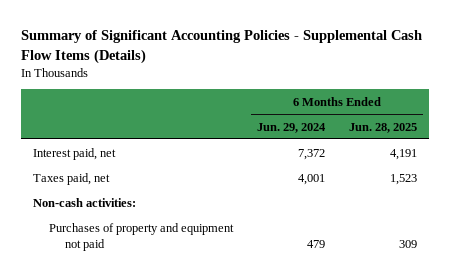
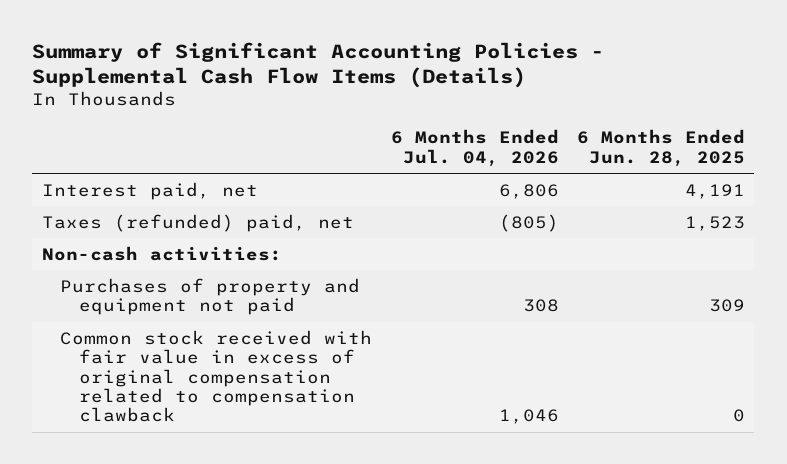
[256,122,326,133] Jun. 29, 2024 -> none
none -> [390,129,559,167] 6 Months Ended Jul. 04, 2026
[32,172,110,185] Taxes paid, net -> [41,213,354,232] Taxes (refunded) paid, net
none -> [60,329,373,423] Common stock received with fair value in excess of original compensation related to compensation clawback

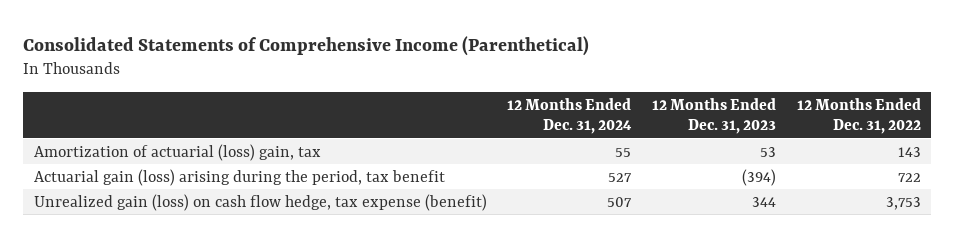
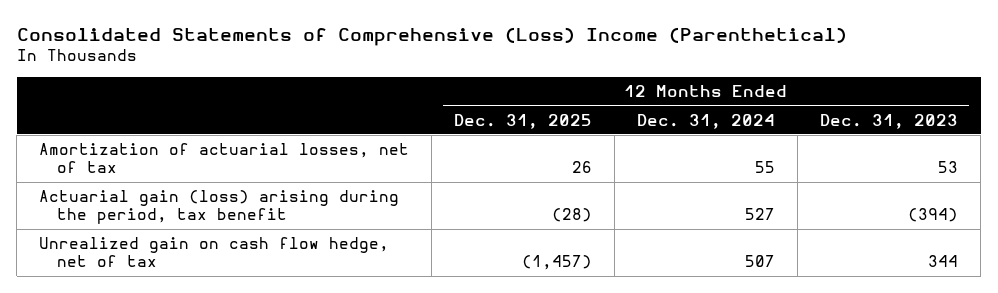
[23,35,590,56] Consolidated Statements of Comprehensive Income (Parenthetical) -> [16,26,847,46] Consolidated Statements of Comprehensive (Loss) Income (Parenthetical)
[796,97,921,135] 12 Months Ended Dec. 31, 2022 -> none
none -> [454,113,593,129] Dec. 31, 2025
[33,143,321,161] Amortization of actuarial (loss) gain, tax -> [39,143,410,174] Amortization of actuarial losses, net of tax
[33,193,487,211] Unrealized gain (loss) on cash flow hedge, tax expense (benefit) -> [39,237,390,268] Unrealized gain on cash flow hedge, net of tax

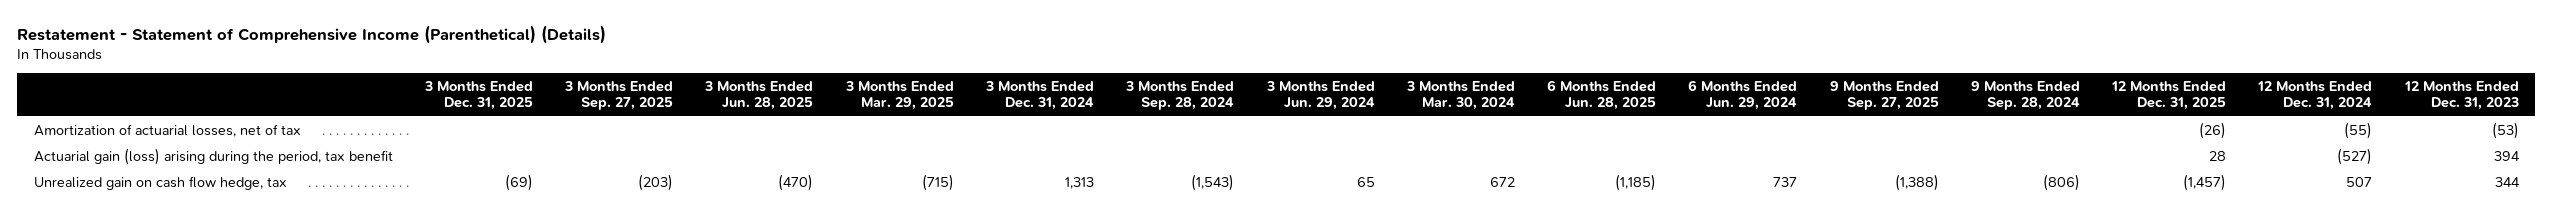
[16,26,847,46] Consolidated Statements of Comprehensive (Loss) Income (Parenthetical) -> [17,24,607,44] Restatement - Statement of Comprehensive Income (Parenthetical) (Details)
none -> [423,81,533,111] 3 Months Ended Dec. 31, 2025
none -> [564,81,674,111] 3 Months Ended Sep. 27, 2025
none -> [704,81,814,111] 3 Months Ended Jun. 28, 2025
none -> [844,81,954,111] 3 Months Ended Mar. 29, 2025
none -> [984,81,1094,111] 3 Months Ended Dec. 31, 2024
none -> [1125,81,1235,111] 3 Months Ended Sep. 28, 2024
none -> [1265,81,1375,111] 3 Months Ended Jun. 29, 2024
none -> [1405,81,1515,111] 3 Months Ended Mar. 30, 2024
none -> [1547,80,1657,111] 6 Months Ended Jun. 28, 2025
none -> [1688,80,1798,111] 6 Months Ended Jun. 29, 2024
none -> [1829,81,1939,111] 9 Months Ended Sep. 27, 2025
none -> [1970,81,2080,111] 9 Months Ended Sep. 28, 2024
[572,161,593,174] 26 -> [2199,121,2227,139] (26)
[755,161,776,174] 55 -> [2344,121,2373,139] (55)
[938,161,959,174] 53 -> [2491,121,2519,139] (53)
[552,208,593,223] (28) -> [2209,150,2227,161] 28
[745,208,776,221] 527 -> [2337,147,2373,165] (527)
[908,208,959,223] (394) -> [2493,150,2520,161] 394
[39,237,390,268] Unrealized gain on cash flow hedge, net of tax -> [33,175,287,190] Unrealized gain on cash flow hedge, tax

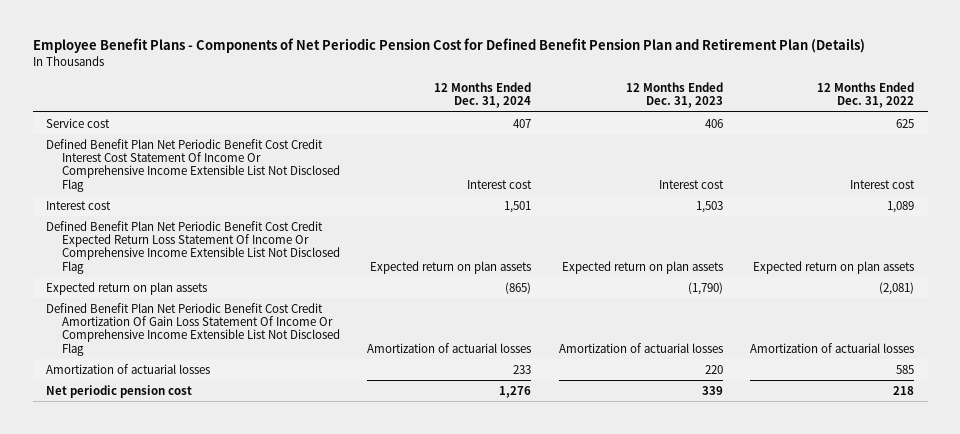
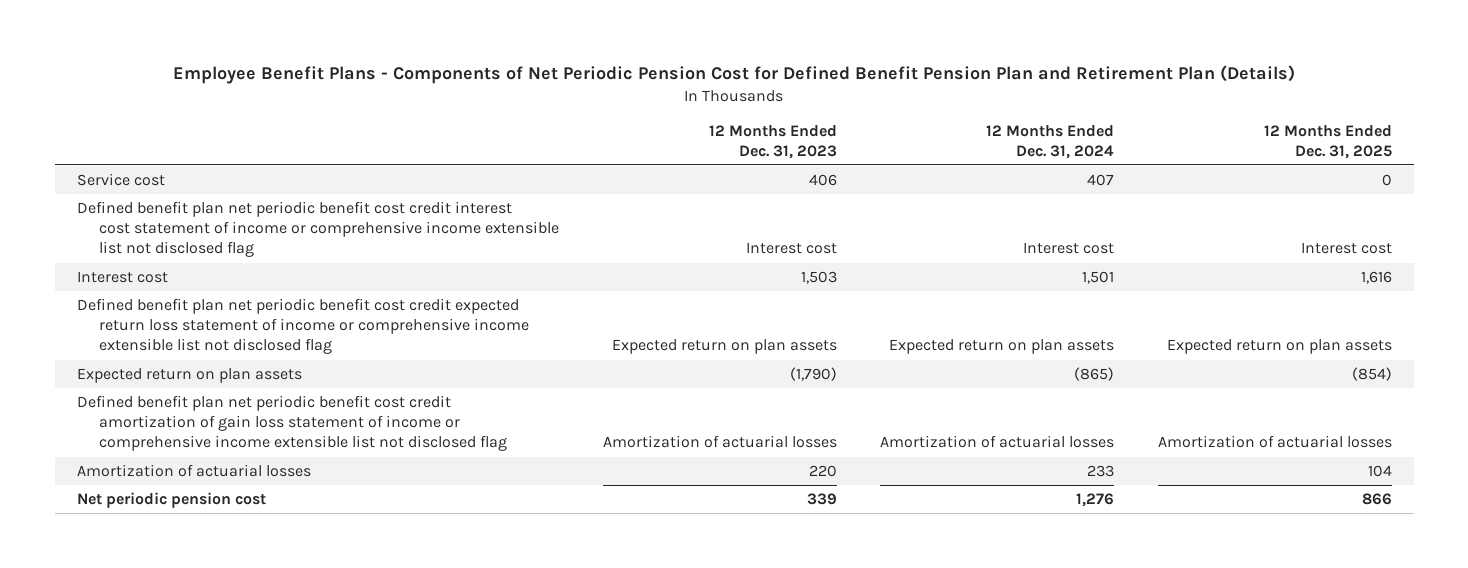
[817,82,915,109] 12 Months Ended Dec. 31, 2022 -> none
none -> [1263,124,1392,159] 12 Months Ended Dec. 31, 2025
[46,138,340,192] Defined Benefit Plan Net Periodic Benefit Cost Credit Interest Cost Statement Of Income Or Comprehensive Income Extensible List Not Disclosed Flag -> [76,201,560,258] Defined benefit plan net periodic benefit cost credit interest cost statement of income or comprehensive income extensible list not disclosed flag
[46,220,340,274] Defined Benefit Plan Net Periodic Benefit Cost Credit Expected Return Loss Statement Of Income Or Comprehensive Income Extensible List Not Disclosed Flag -> [76,298,530,355] Defined benefit plan net periodic benefit cost credit expected return loss statement of income or comprehensive income extensible list not disclosed flag
[46,302,340,356] Defined Benefit Plan Net Periodic Benefit Cost Credit Amortization Of Gain Loss Statement Of Income Or Comprehensive Income Extensible List Not Disclosed Flag -> [76,395,508,452] Defined benefit plan net periodic benefit cost credit amortization of gain loss statement of income or comprehensive income extensible list not disclosed flag

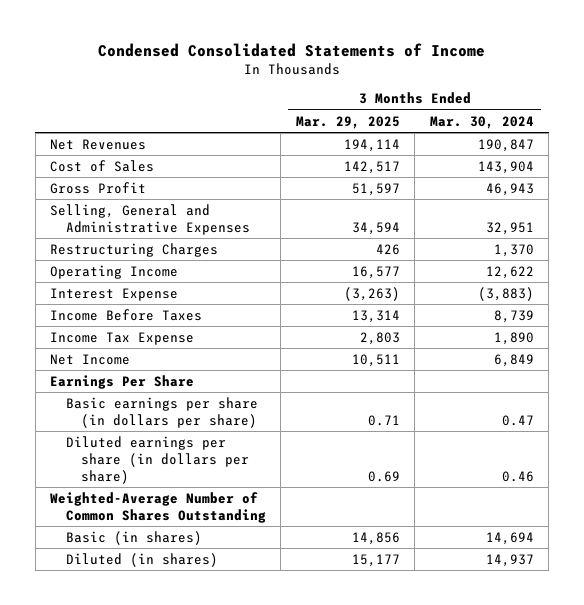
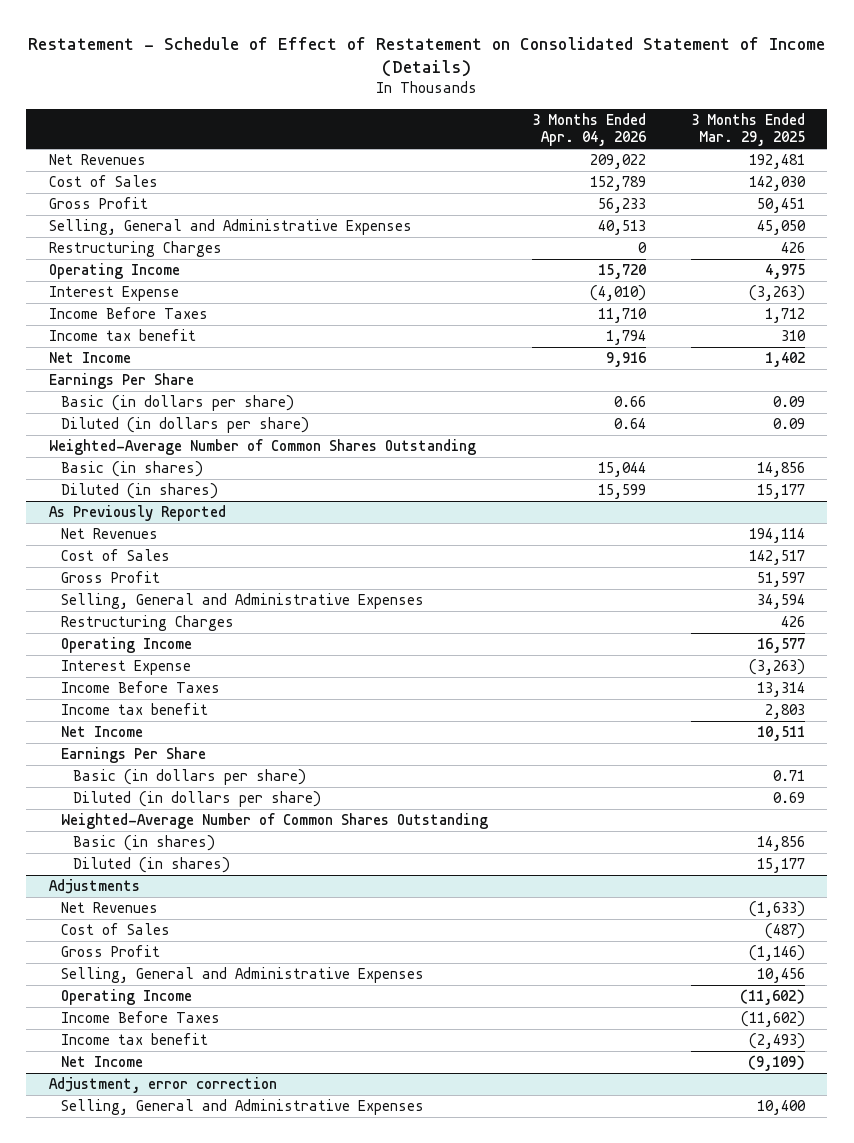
[98,43,486,58] Condensed Consolidated Statements of Income -> [27,36,825,78] Restatement - Schedule of Effect of Restatement on Consolidated Statement of Income (Details)
[429,115,534,129] Mar. 30, 2024 -> none
none -> [532,112,647,147] 3 Months Ended Apr. 04, 2026
none -> [48,154,146,166] Net Revenues
none -> [48,175,158,188] Cost of Sales
none -> [48,197,148,210] Gross Profit
none -> [48,219,412,236] Selling, General and Administrative Expenses
none -> [48,241,222,258] Restructuring Charges
none -> [48,263,180,280] Operating Income
none -> [48,286,179,302] Interest Expense
none -> [48,307,208,320] Income Before Taxes
none -> [48,329,196,342] Income tax benefit
none -> [48,352,131,364] Net Income
none -> [48,373,194,390] Earnings Per Share
none -> [60,395,294,412] Basic (in dollars per share)
none -> [60,417,309,434] Diluted (in dollars per share)
none -> [48,439,476,456] Weighted-Average Number of Common Shares Outstanding
none -> [60,461,203,478] Basic (in shares)
none -> [60,483,218,500] Diluted (in shares)
none -> [48,505,226,522] As Previously Reported
[50,331,195,345] Income Tax Expense -> [60,703,208,716] Income tax benefit
[65,396,258,428] Basic earnings per share (in dollars per share) -> [73,769,307,786] Basic (in dollars per share)
[65,435,250,484] Diluted earnings per share (in dollars per share) -> [73,791,322,808] Diluted (in dollars per share)
none -> [48,879,140,895] Adjustments
none -> [60,902,158,914] Net Revenues
none -> [60,923,170,936] Cost of Sales
none -> [60,945,160,958] Gross Profit
none -> [60,967,424,984] Selling, General and Administrative Expenses
none -> [60,989,192,1006] Operating Income
none -> [60,1011,220,1024] Income Before Taxes
none -> [60,1033,208,1046] Income tax benefit
none -> [60,1056,143,1068] Net Income
none -> [48,1077,277,1094] Adjustment, error correction
none -> [60,1099,424,1116] Selling, General and Administrative Expenses

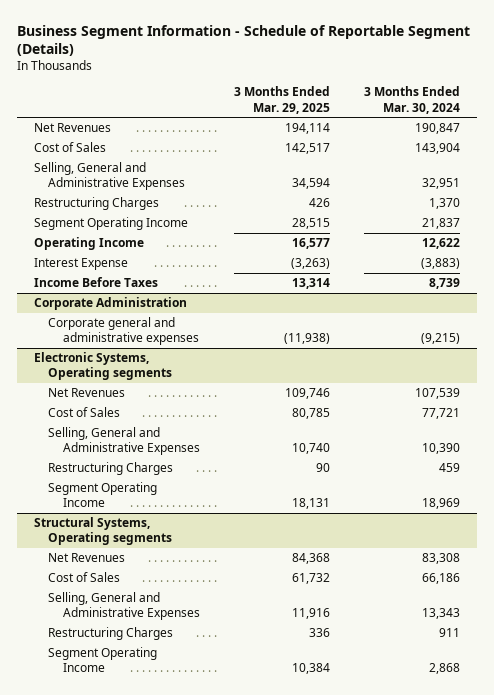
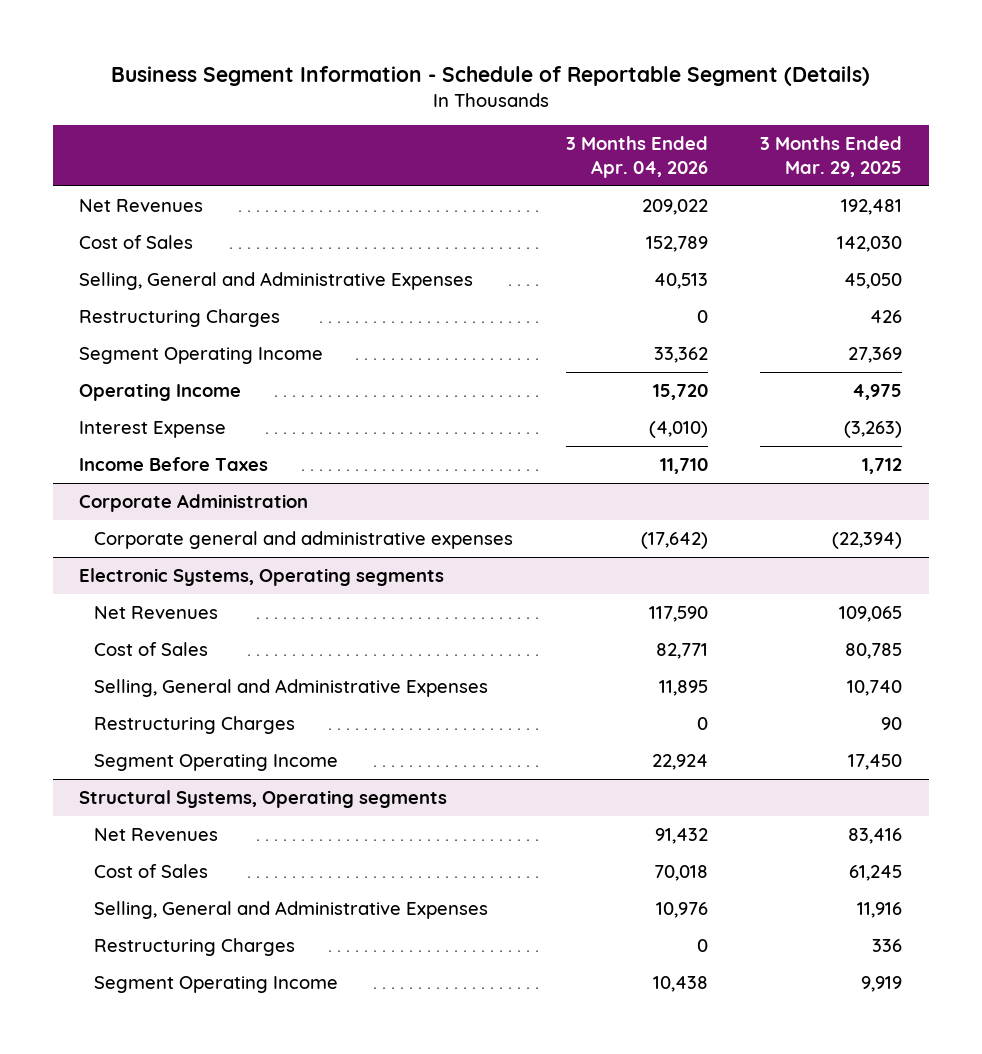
[363,86,460,114] 3 Months Ended Mar. 30, 2024 -> none
none -> [565,136,708,178] 3 Months Ended Apr. 04, 2026
[284,123,330,135] 194,114 -> [841,199,903,216] 192,481
[284,143,330,155] 142,517 -> [837,236,903,253] 142,030
[291,178,330,190] 34,594 -> [844,273,903,290] 45,050
[291,218,330,230] 28,515 -> [848,347,903,364] 27,369
[291,238,330,250] 16,577 -> [852,384,903,401] 4,975
[291,278,330,290] 13,314 -> [862,458,903,475] 1,712
[283,333,330,345] (11,938) -> [832,532,903,550] (22,394)
[284,388,330,400] 109,746 -> [839,606,903,623] 109,065
[291,498,330,510] 18,131 -> [848,754,903,771] 17,450
[291,553,330,565] 84,368 -> [848,828,903,845] 83,416
[291,573,330,585] 61,732 -> [849,865,903,882] 61,245
[291,663,330,675] 10,384 -> [861,976,903,993] 9,919

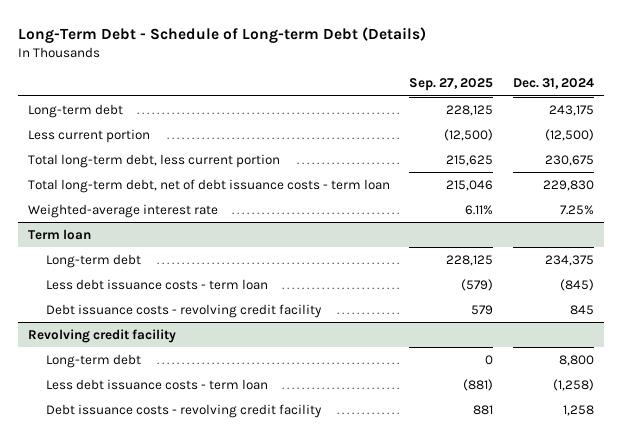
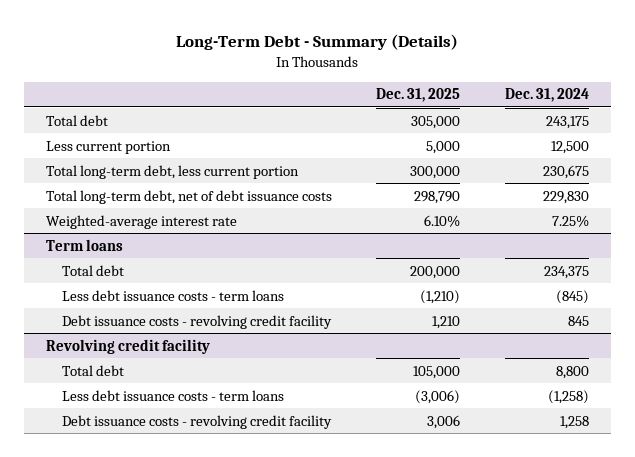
[17,26,426,43] Long-Term Debt - Schedule of Long-term Debt (Details) -> [176,33,459,50] Long-Term Debt - Summary (Details)
[409,78,494,92] Sep. 27, 2025 -> none
none -> [376,88,461,103] Dec. 31, 2025
[27,103,123,118] Long-term debt -> [45,114,108,126] Total debt
[544,128,594,141] (12,500) -> [550,140,589,154] 12,500
[27,178,390,193] Total long-term debt, net of debt issuance costs - term loan -> [45,189,332,204] Total long-term debt, net of debt issuance costs
[27,228,91,240] Term loan -> [45,238,123,251] Term loans
[45,253,141,268] Long-term debt -> [61,264,124,276] Total debt
[45,278,268,290] Less debt issuance costs - term loan -> [61,289,284,301] Less debt issuance costs - term loans
[45,353,141,368] Long-term debt -> [61,364,124,376] Total debt
[45,378,268,390] Less debt issuance costs - term loan -> [61,389,284,401] Less debt issuance costs - term loans

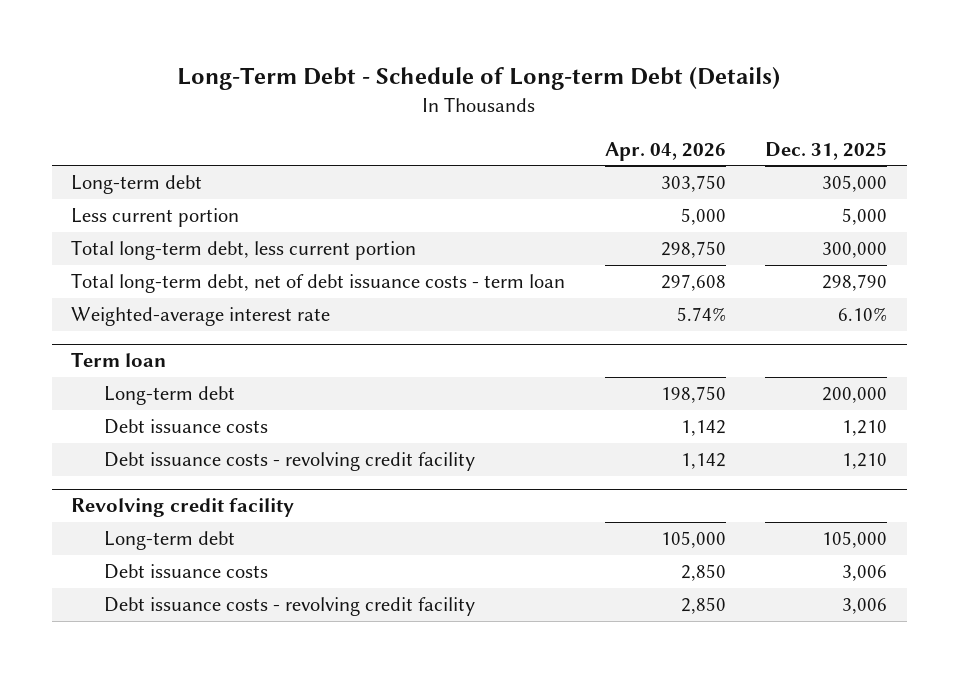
[176,33,459,50] Long-Term Debt - Summary (Details) -> [177,66,781,90] Long-Term Debt - Schedule of Long-term Debt (Details)
[504,88,589,103] Dec. 31, 2024 -> none
none -> [604,141,726,161] Apr. 04, 2026
[45,114,108,126] Total debt -> [71,175,203,195] Long-term debt
[45,189,332,204] Total long-term debt, net of debt issuance costs -> [71,273,566,294] Total long-term debt, net of debt issuance costs - term loan
[45,238,123,251] Term loans -> [71,352,167,368] Term loan
[61,264,124,276] Total debt -> [103,386,235,406] Long-term debt
[61,289,284,301] Less debt issuance costs - term loans -> [103,419,268,435] Debt issuance costs
[420,289,461,304] (1,210) -> [841,420,887,437] 1,210
[61,364,124,376] Total debt -> [103,531,235,551] Long-term debt
[61,389,284,401] Less debt issuance costs - term loans -> [103,564,268,580] Debt issuance costs
[415,389,461,404] (3,006) -> [841,565,887,582] 3,006

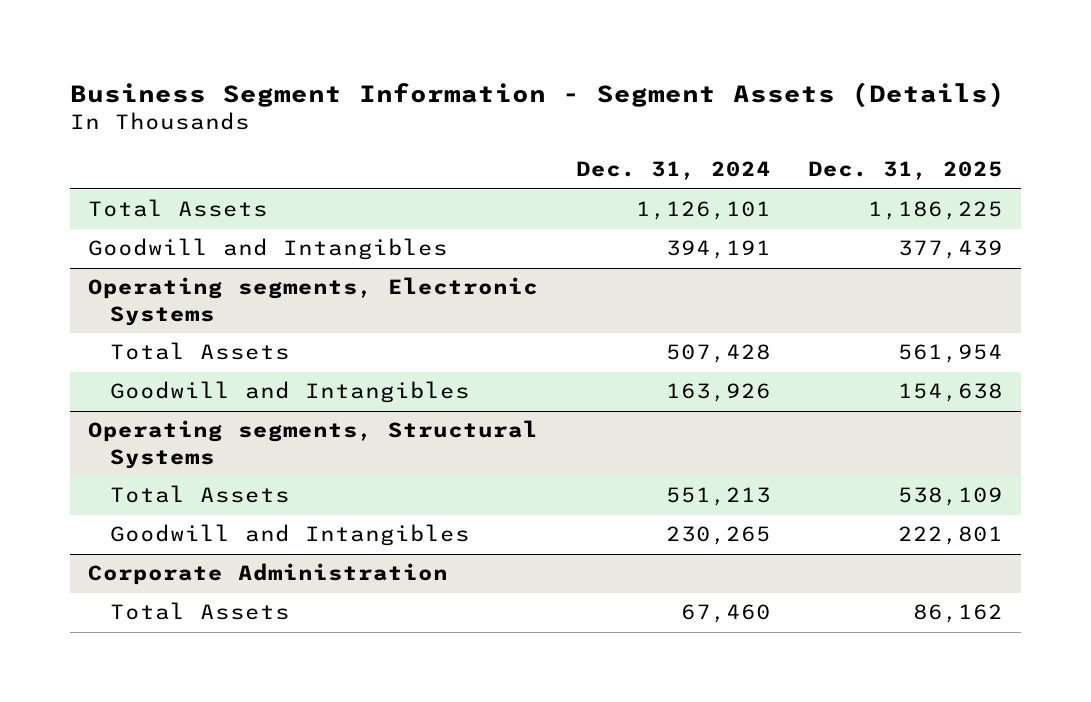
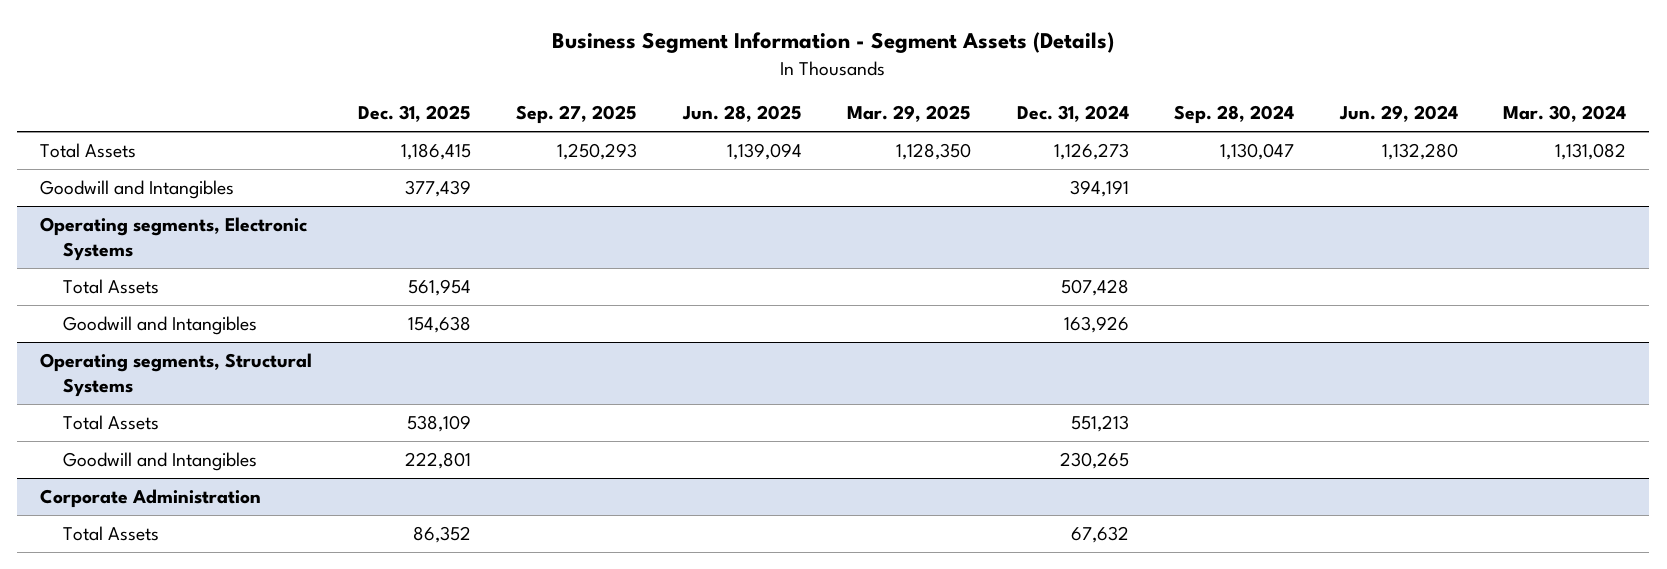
none -> [516,105,638,125] Sep. 27, 2025
none -> [681,105,802,123] Jun. 28, 2025
none -> [847,105,972,123] Mar. 29, 2025
none -> [1174,105,1295,125] Sep. 28, 2024
none -> [1338,105,1458,123] Jun. 29, 2024
none -> [1503,105,1627,123] Mar. 30, 2024
[635,201,771,221] 1,126,101 -> [1053,142,1129,160] 1,126,273
[867,201,1003,221] 1,186,225 -> [400,142,471,160] 1,186,415
[680,604,771,624] 67,460 -> [1070,525,1129,543] 67,632
[912,604,1003,624] 86,162 -> [412,525,471,543] 86,352

